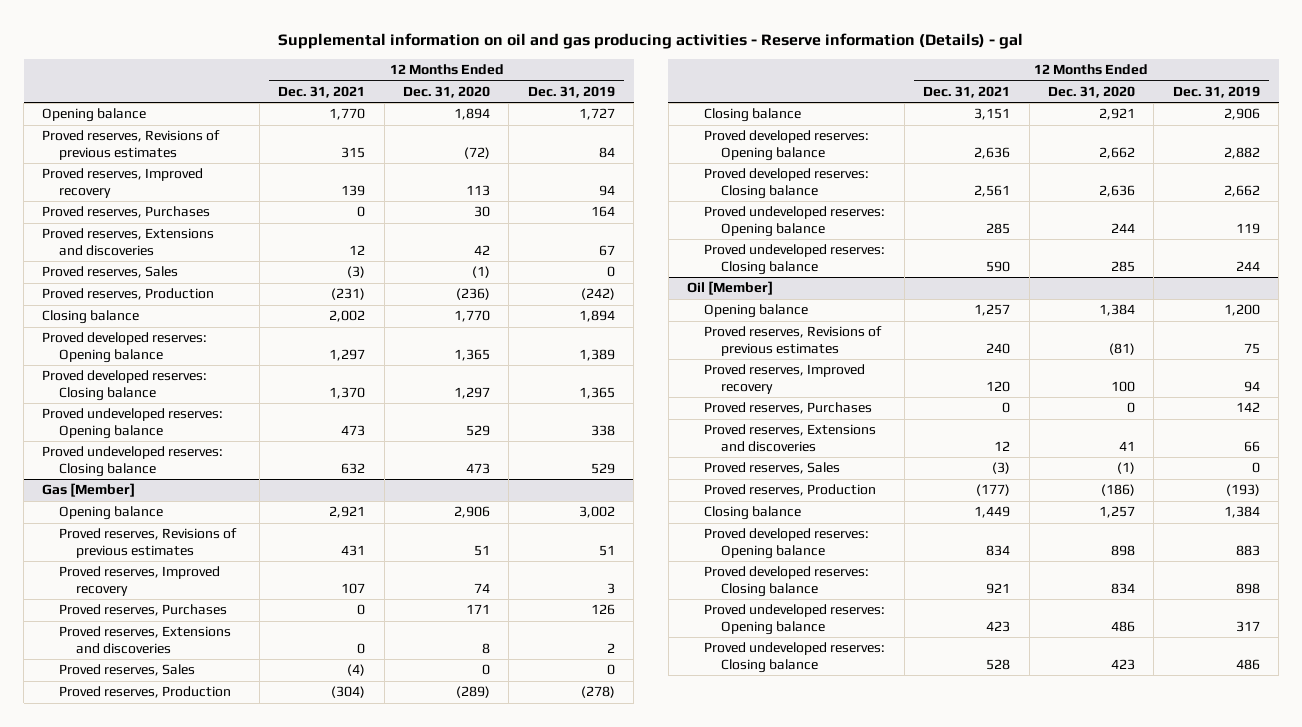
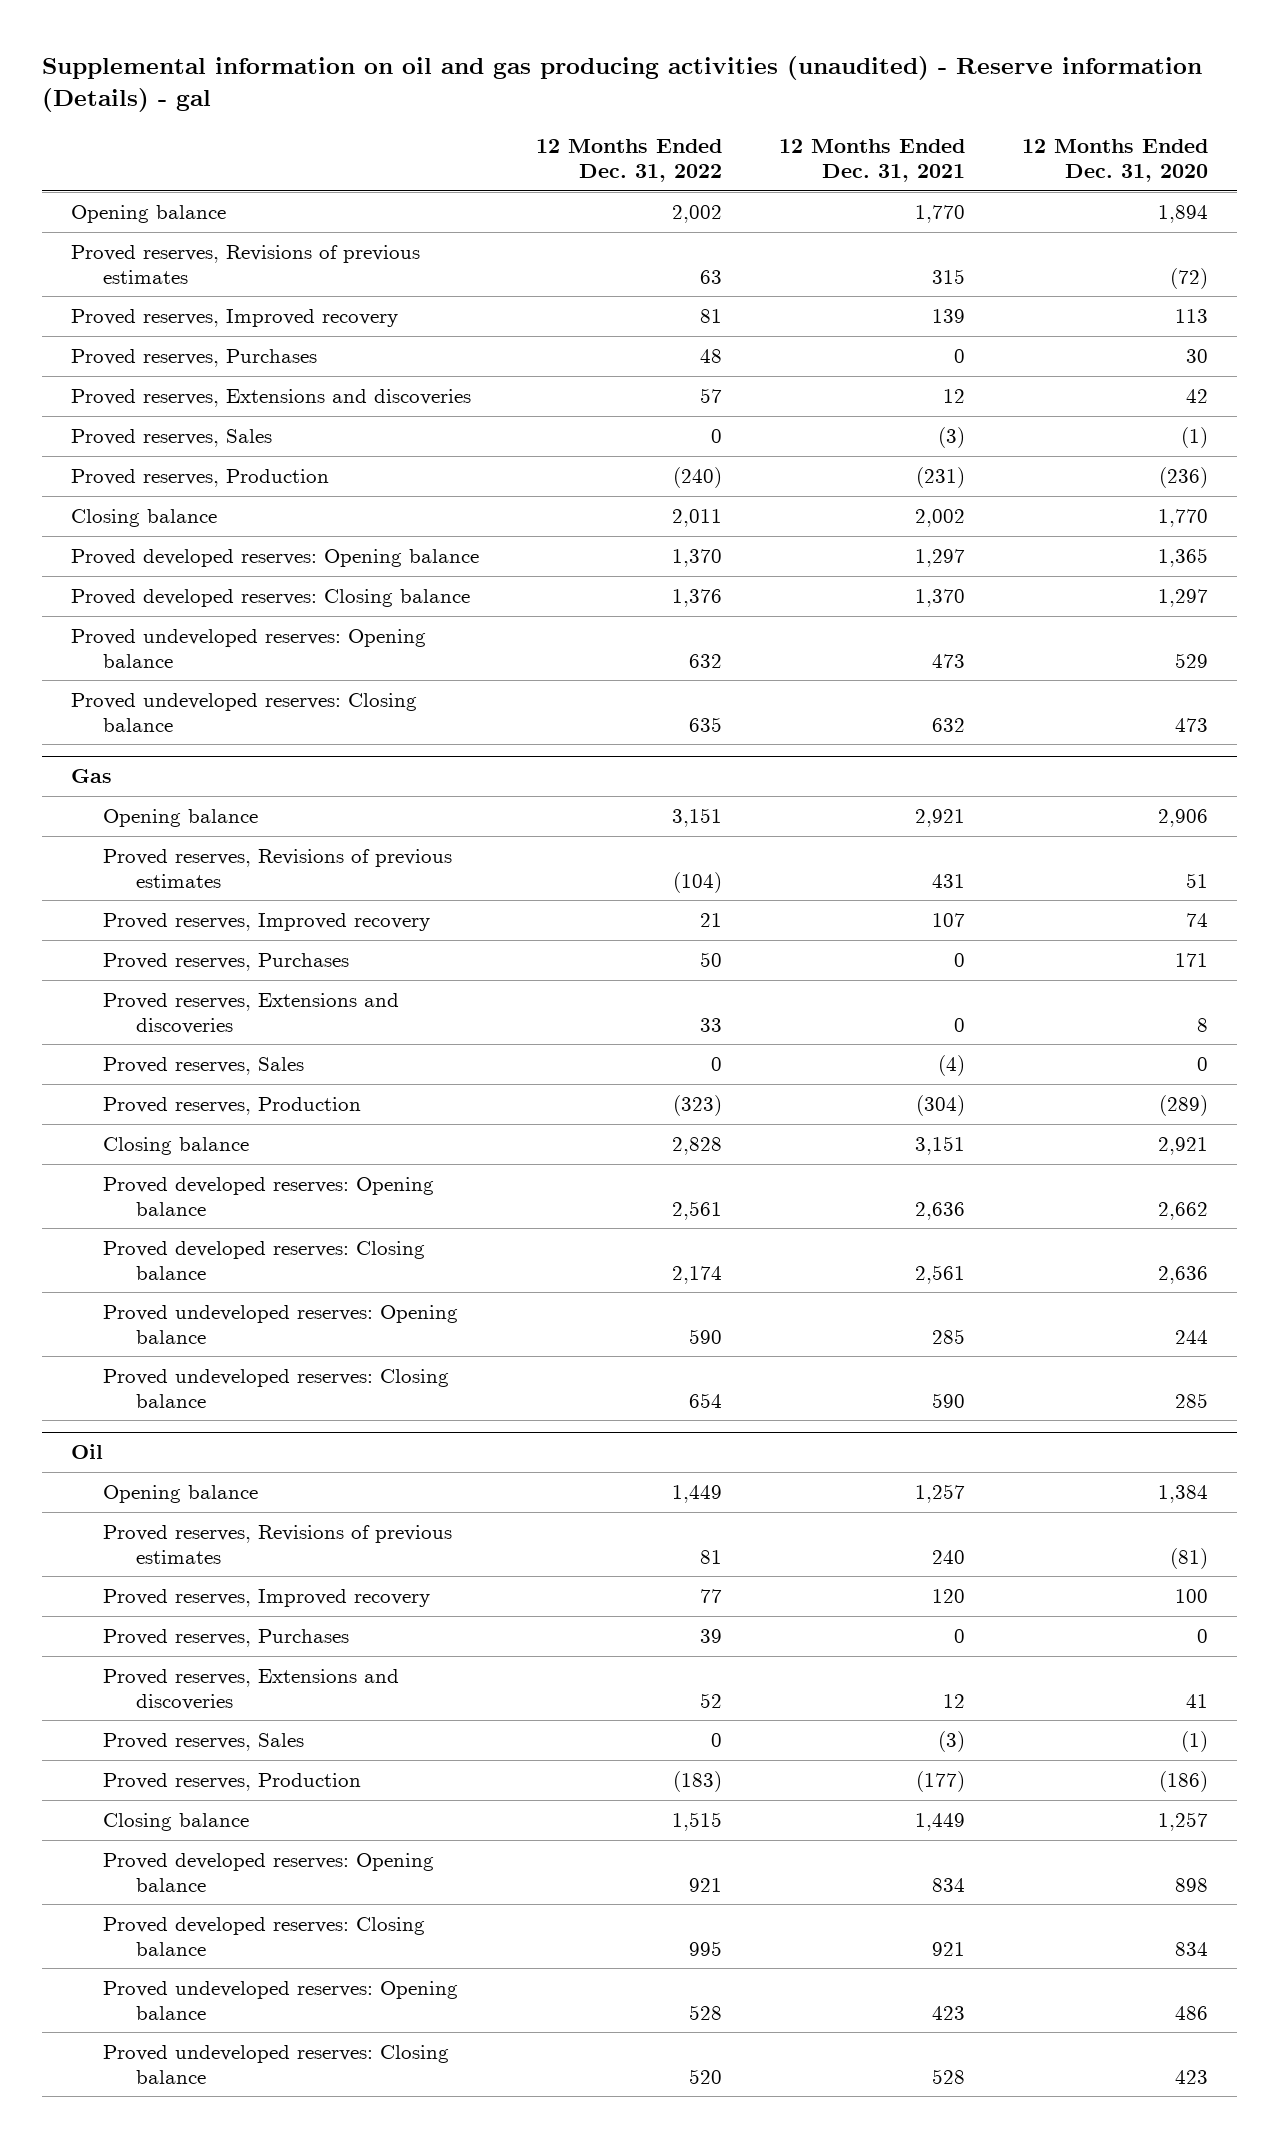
[278,33,1024,50] Supplemental information on oil and gas producing activities - Reserve information (Details) - gal -> [41,55,1202,112] Supplemental information on oil and gas producing activities (unaudited) - Reserve information (Details) - gal
[527,85,615,98] Dec. 31, 2019 -> none
none -> [535,139,722,182] 12 Months Ended Dec. 31, 2022
[42,483,136,498] Gas [Member] -> [70,769,112,784] Gas
[687,281,774,296] Oil [Member] -> [70,1444,103,1460] Oil

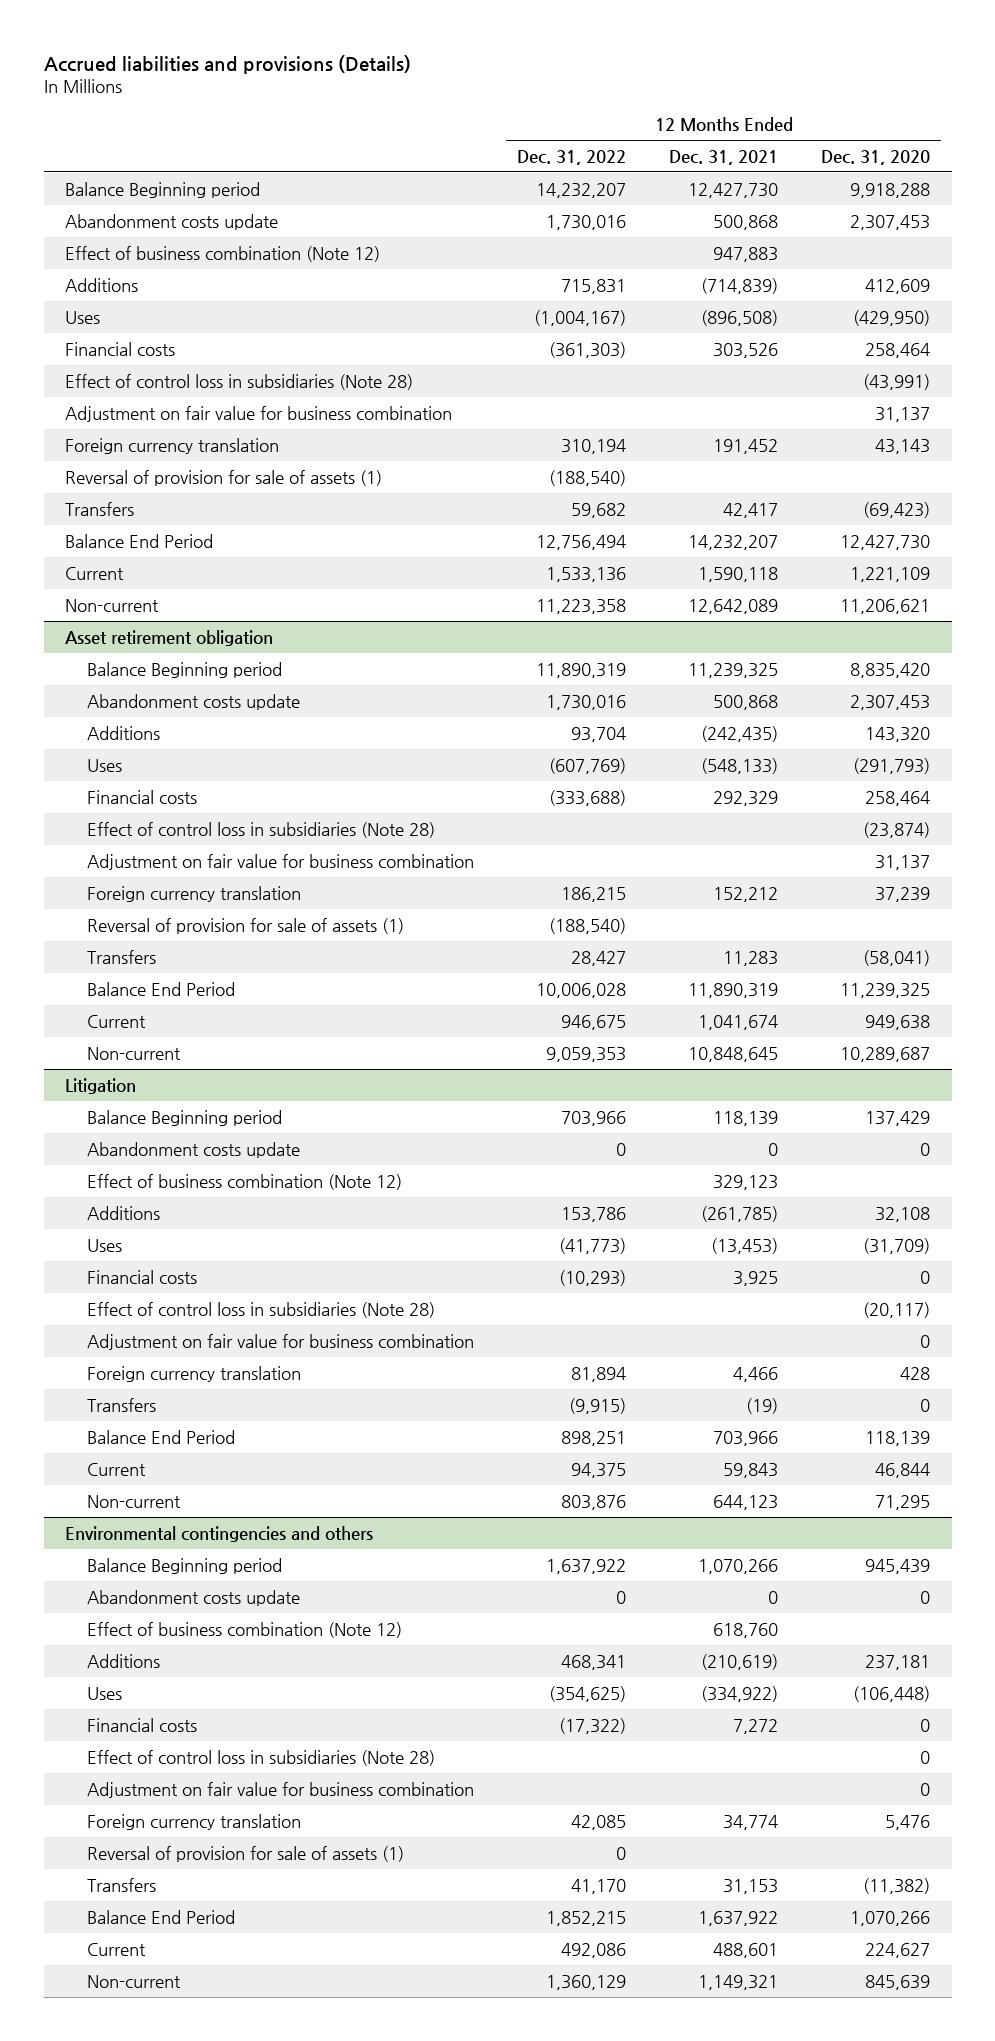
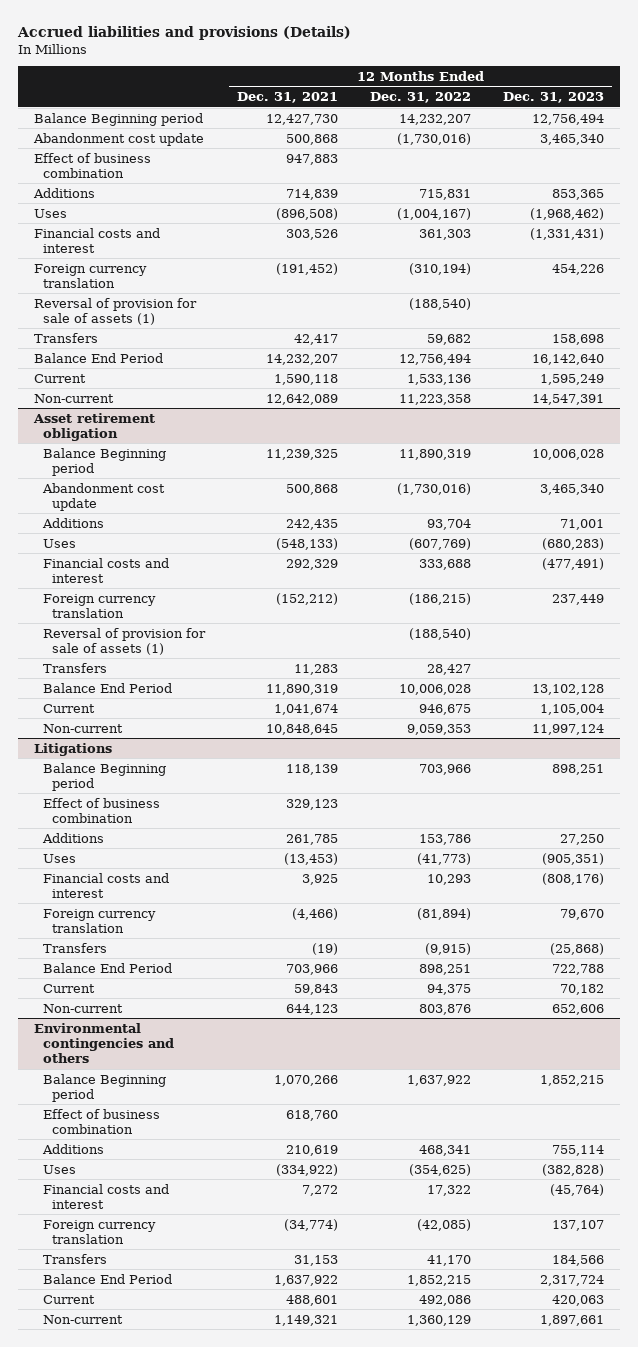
[821,149,931,165] Dec. 31, 2020 -> none
none -> [503,92,605,104] Dec. 31, 2023
[65,213,279,230] Abandonment costs update -> [33,132,205,146] Abandonment cost update
[546,214,627,230] 1,730,016 -> [397,132,472,145] (1,730,016)
[65,245,381,262] Effect of business combination (Note 12) -> [34,152,152,178] Effect of business combination
[701,277,779,294] (714,839) -> [286,188,339,200] 714,839
[65,373,414,390] Effect of control loss in subsidiaries (Note 28) -> none
[65,405,453,422] Adjustment on fair value for business combination -> none
[65,341,176,356] Financial costs -> [34,227,161,253] Financial costs and interest
[549,341,627,358] (361,303) -> [419,228,472,240] 361,303
[561,438,627,454] 310,194 -> [409,262,472,275] (310,194)
[713,438,779,454] 191,452 -> [276,262,339,275] (191,452)
[87,693,301,710] Abandonment costs update -> [41,482,165,511] Abandonment cost update
[546,694,627,710] 1,730,016 -> [397,482,472,495] (1,730,016)
[701,725,779,742] (242,435) -> [286,518,339,530] 242,435
[87,821,436,838] Effect of control loss in subsidiaries (Note 28) -> none
[87,853,475,870] Adjustment on fair value for business combination -> none
[87,789,198,804] Financial costs -> [42,557,169,583] Financial costs and interest
[549,789,627,806] (333,688) -> [419,558,472,570] 333,688
[561,886,627,902] 186,215 -> [409,592,472,605] (186,215)
[713,886,779,902] 152,212 -> [276,592,339,605] (152,212)
[65,1077,137,1094] Litigation -> [34,742,113,756] Litigations
[87,1141,301,1158] Abandonment costs update -> none
[87,1173,403,1190] Effect of business combination (Note 12) -> [42,797,160,823] Effect of business combination
[701,1205,779,1222] (261,785) -> [286,833,339,845] 261,785
[87,1301,436,1318] Effect of control loss in subsidiaries (Note 28) -> none
[87,1333,475,1350] Adjustment on fair value for business combination -> none
[87,1269,198,1284] Financial costs -> [42,872,169,898] Financial costs and interest
[559,1269,627,1286] (10,293) -> [427,873,472,885] 10,293
[571,1366,627,1382] 81,894 -> [417,907,472,920] (81,894)
[733,1366,779,1382] 4,466 -> [292,907,339,920] (4,466)
[87,1589,301,1606] Abandonment costs update -> none
[87,1621,403,1638] Effect of business combination (Note 12) -> [42,1108,160,1134] Effect of business combination
[701,1653,779,1670] (210,619) -> [286,1144,339,1156] 210,619
[87,1749,436,1766] Effect of control loss in subsidiaries (Note 28) -> none
[87,1781,475,1798] Adjustment on fair value for business combination -> none
[87,1845,405,1862] Reversal of provision for sale of assets (1) -> none
[87,1717,198,1732] Financial costs -> [42,1183,169,1209] Financial costs and interest
[559,1717,627,1734] (17,322) -> [427,1184,472,1196] 17,322
[571,1814,627,1830] 42,085 -> [417,1218,472,1231] (42,085)
[723,1814,779,1830] 34,774 -> [284,1218,339,1231] (34,774)

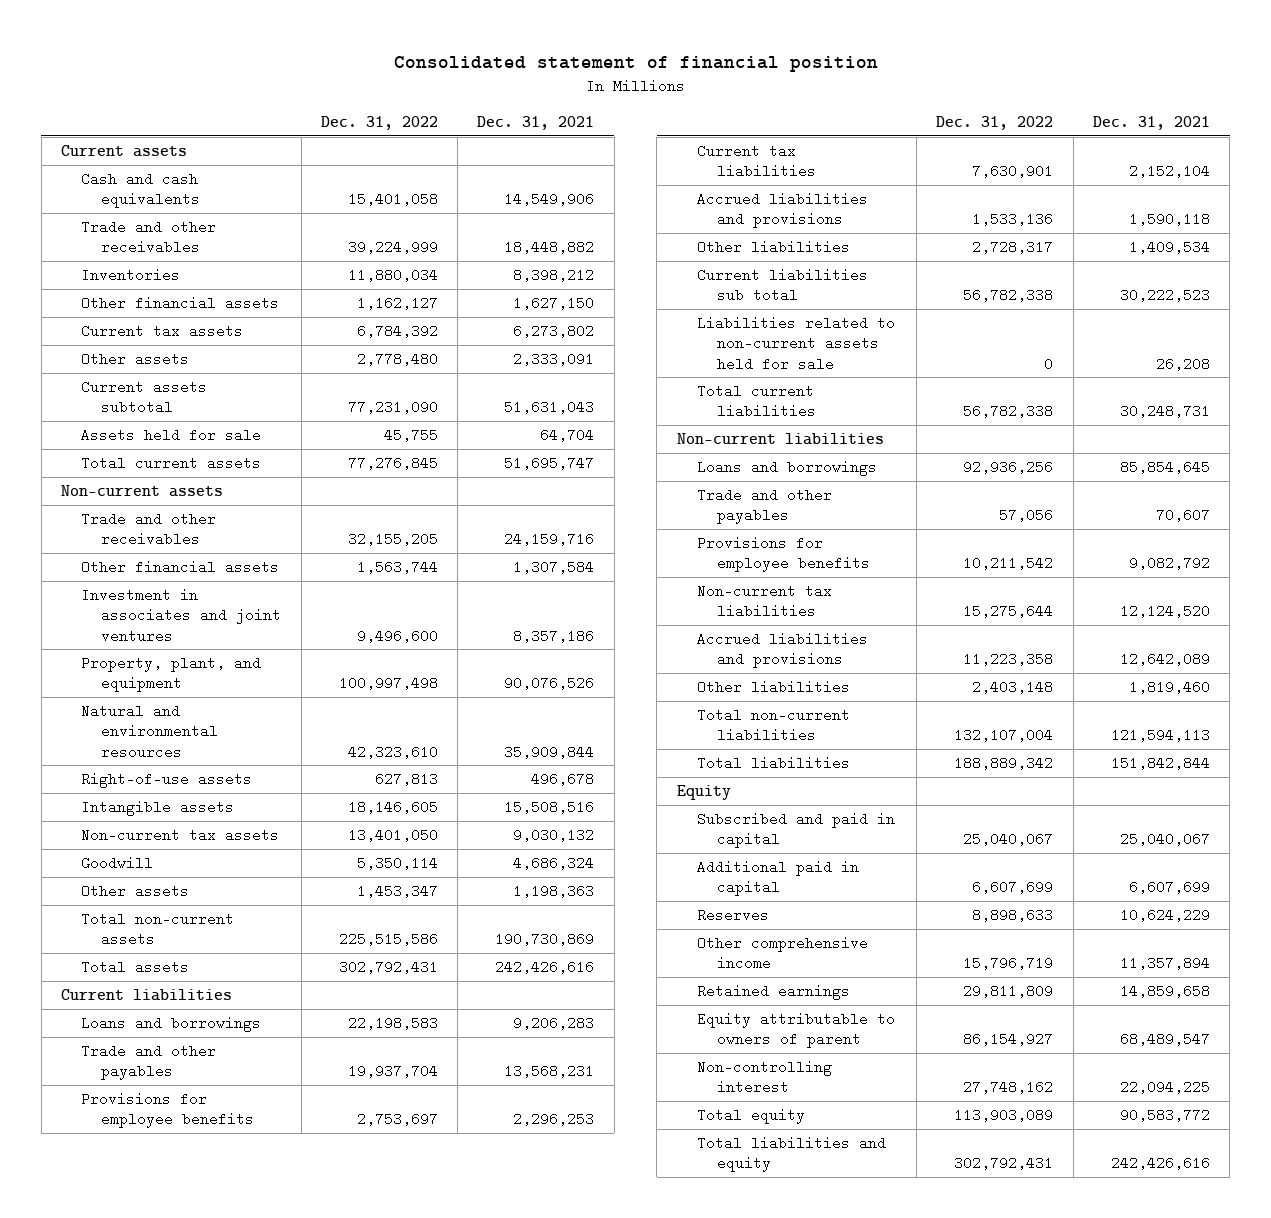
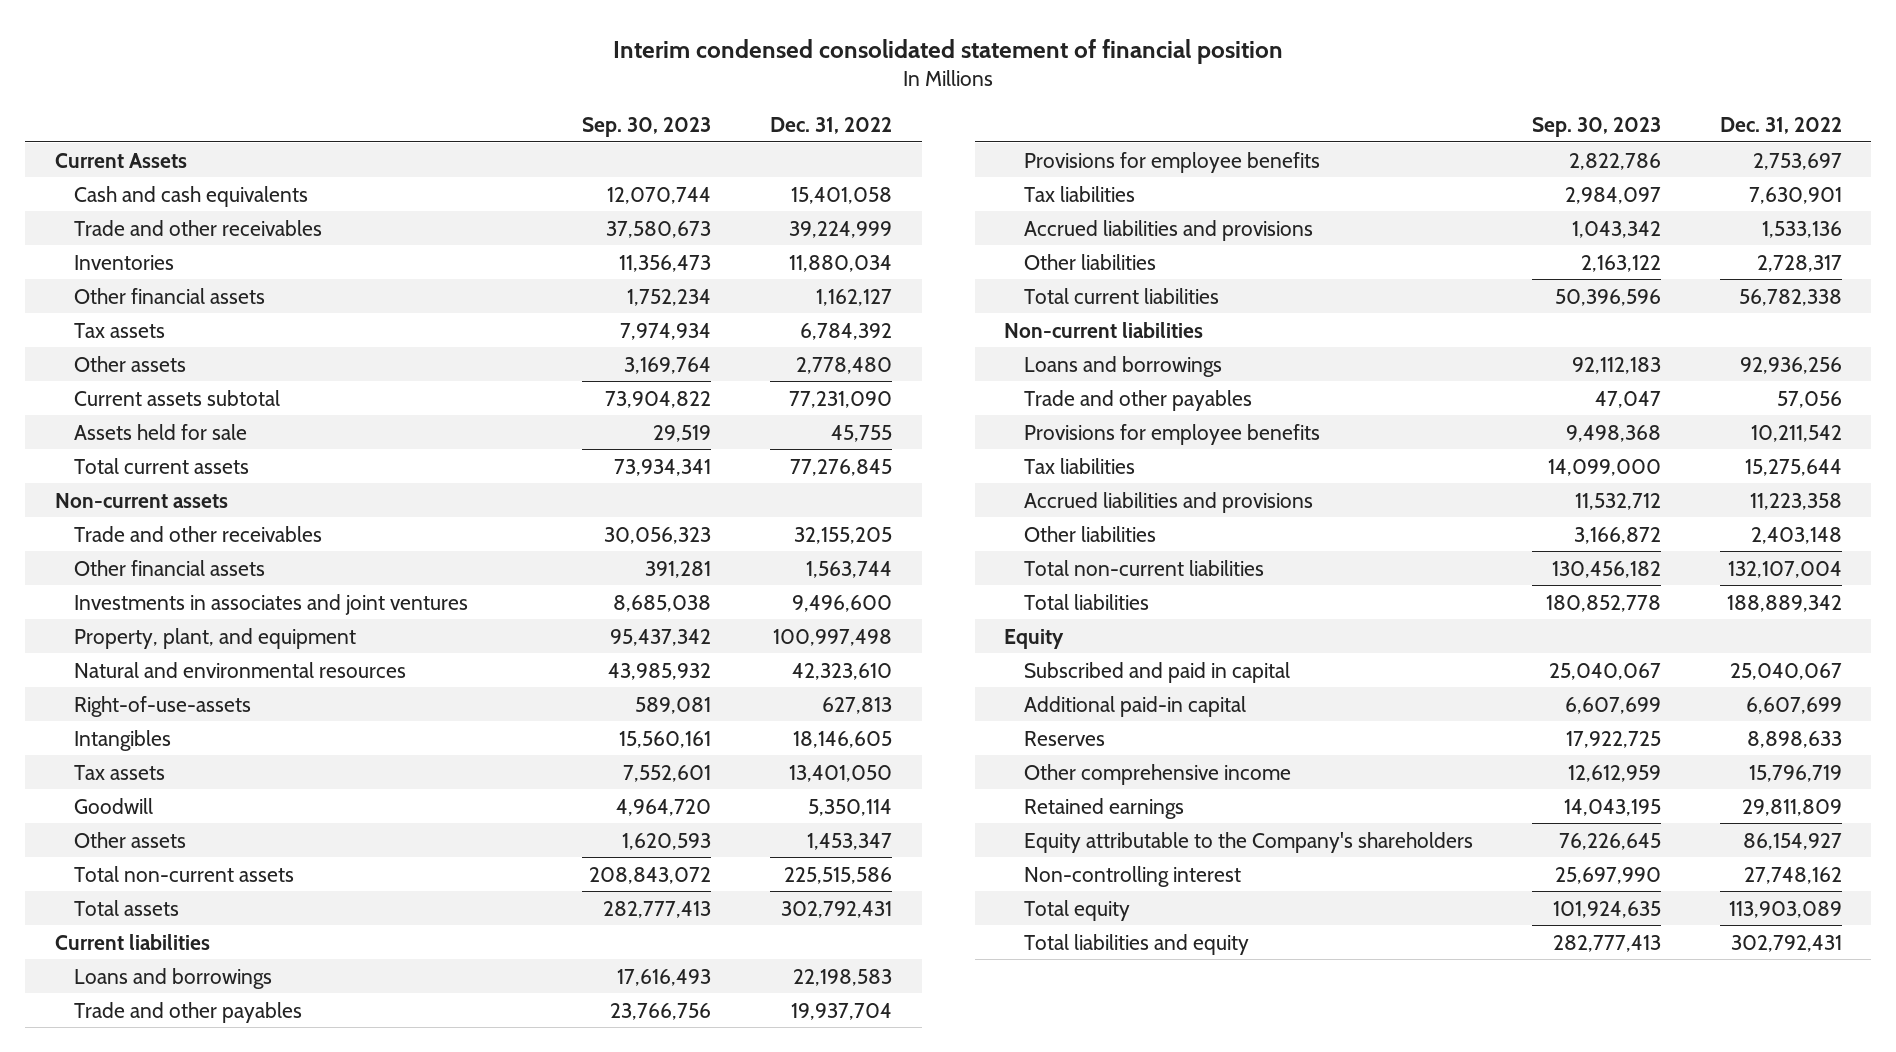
[393,55,878,72] Consolidated statement of financial position -> [613,38,1284,64] Interim condensed consolidated statement of financial position
[477,115,595,130] Dec. 31, 2021 -> none
none -> [582,117,712,138] Sep. 30, 2023
[61,145,188,158] Current assets -> [54,152,187,168] Current Assets
[81,324,244,339] Current tax assets -> [74,322,166,338] Tax assets
[81,588,282,643] Investment in associates and joint ventures -> [74,593,469,615] Investments in associates and joint ventures
[81,772,253,789] Right-of-use assets -> [74,695,252,717] Right-of-use-assets
[81,800,235,817] Intangible assets -> [74,729,172,751] Intangibles
[81,828,280,843] Non-current tax assets -> [74,764,166,780] Tax assets
[696,144,816,179] Current tax liabilities -> [1023,185,1135,202] Tax liabilities
[696,268,868,303] Current liabilities sub total -> none
[696,316,895,371] Liabilities related to non-current assets held for sale -> none
[696,584,832,619] Non-current tax liabilities -> [1023,457,1135,474] Tax liabilities
[696,860,859,897] Additional paid in capital -> [1023,695,1246,717] Additional paid-in capital
[696,1012,895,1049] Equity attributable to owners of parent -> [1023,831,1473,853] Equity attributable to the Company's shareholders

